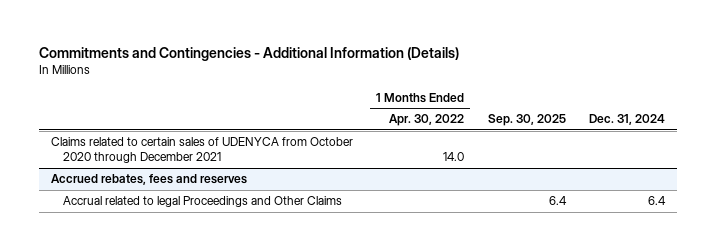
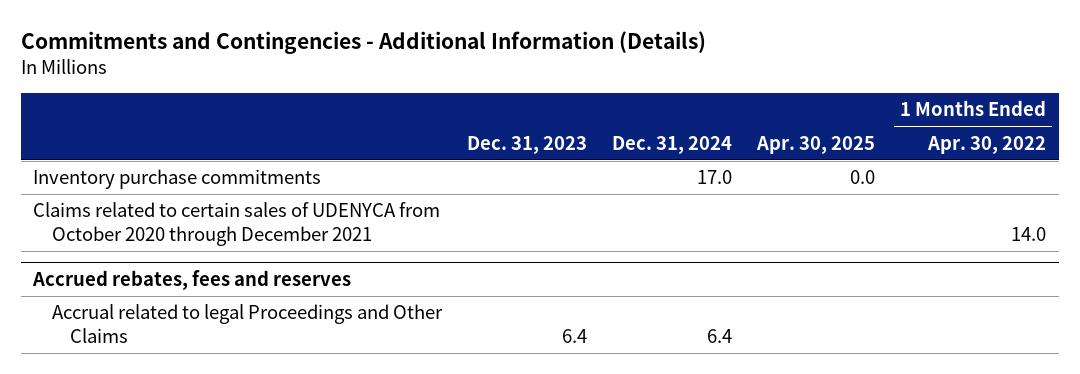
[487,114,566,127] Sep. 30, 2025 -> none
none -> [466,135,587,154] Dec. 31, 2023
none -> [756,135,876,154] Apr. 30, 2025
none -> [33,169,322,190] Inventory purchase commitments

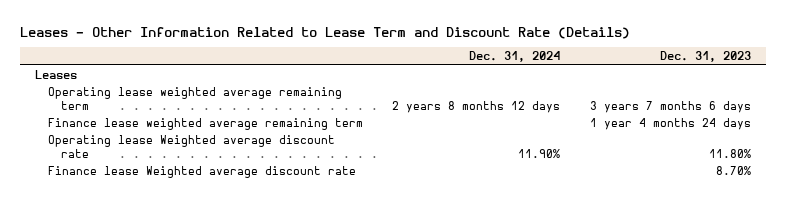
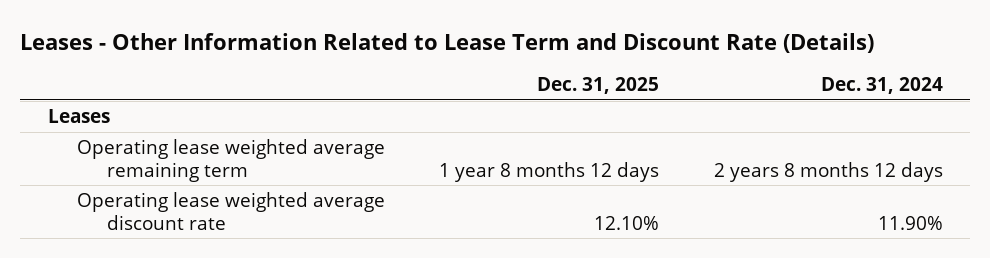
[659,51,751,63] Dec. 31, 2023 -> none
none -> [537,77,660,95] Dec. 31, 2025
[48,117,364,130] Finance lease weighted average remaining term -> none
[48,165,357,178] Finance lease Weighted average discount rate -> none
[48,134,336,158] Operating lease Weighted average discount rate -> [77,192,386,230] Operating lease weighted average discount rate

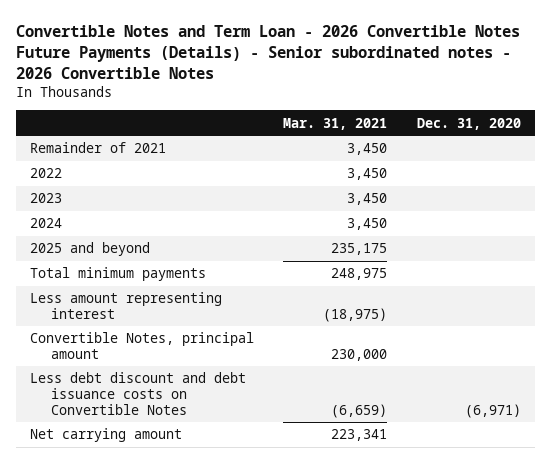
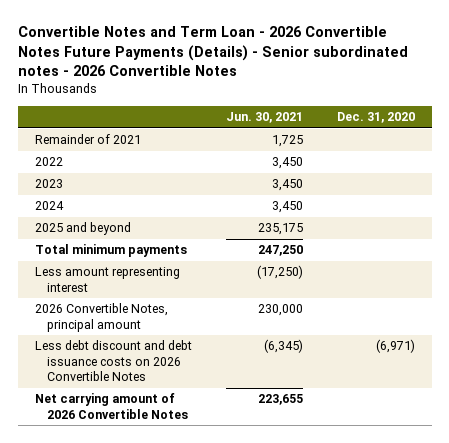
[283,117,388,130] Mar. 31, 2021 -> none
none -> [225,112,303,124] Jun. 30, 2021
[30,332,255,359] Convertible Notes, principal amount -> [34,303,168,332] 2026 Convertible Notes, principal amount
[30,372,247,415] Less debt discount and debt issuance costs on Convertible Notes -> [34,340,192,382] Less debt discount and debt issuance costs on 2026 Convertible Notes
[30,428,183,443] Net carrying amount -> [34,393,188,419] Net carrying amount of 2026 Convertible Notes

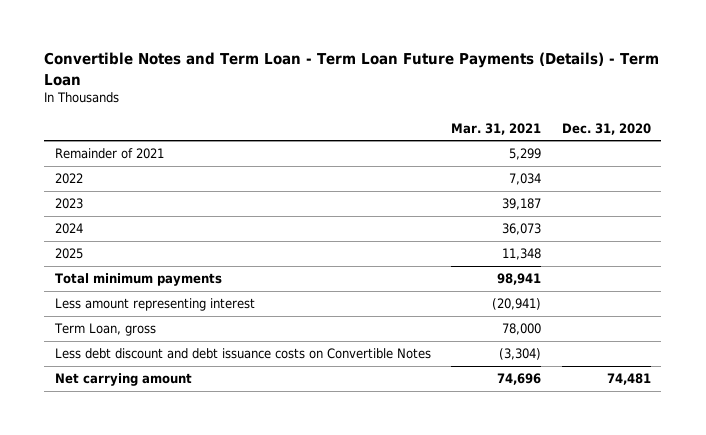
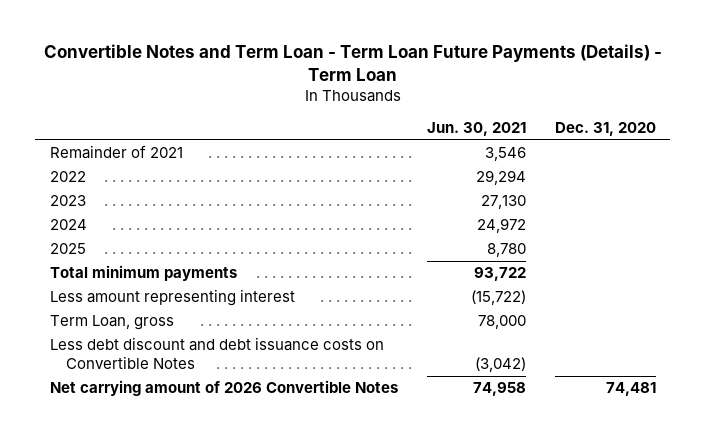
[451,122,542,135] Mar. 31, 2021 -> none
none -> [426,122,526,137] Jun. 30, 2021
[54,373,192,387] Net carrying amount -> [49,380,398,397] Net carrying amount of 2026 Convertible Notes

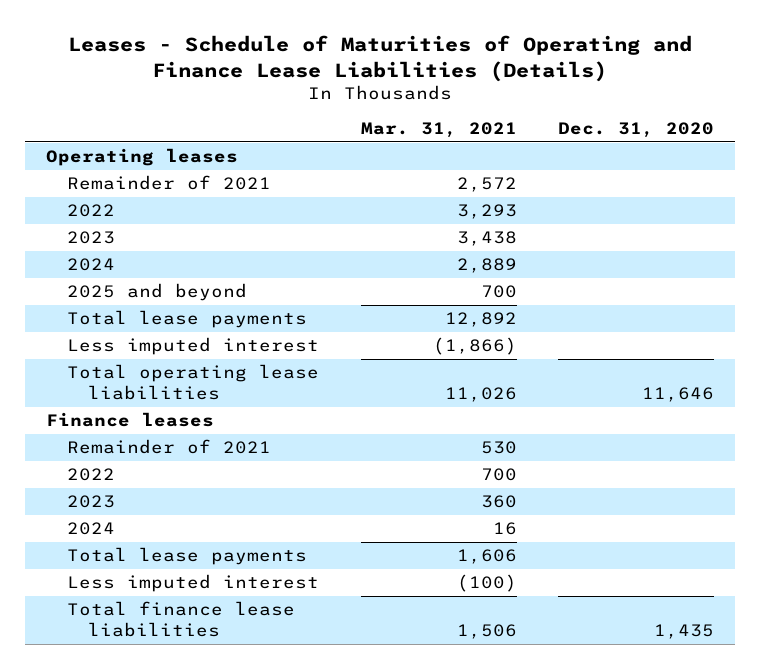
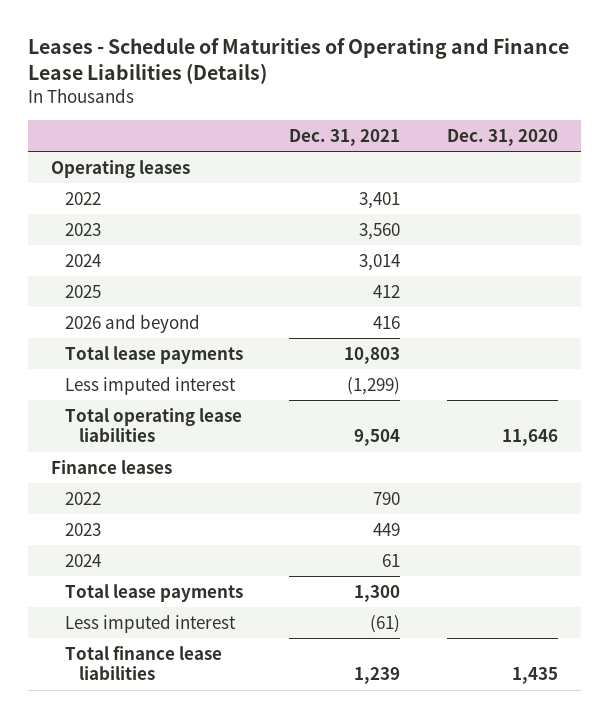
[360,122,517,139] Mar. 31, 2021 -> none
none -> [289,128,401,146] Dec. 31, 2021
[67,175,272,191] Remainder of 2021 -> none
[67,283,248,302] 2025 and beyond -> [65,284,102,298] 2025
none -> [65,313,201,333] 2026 and beyond
[67,439,272,455] Remainder of 2021 -> none

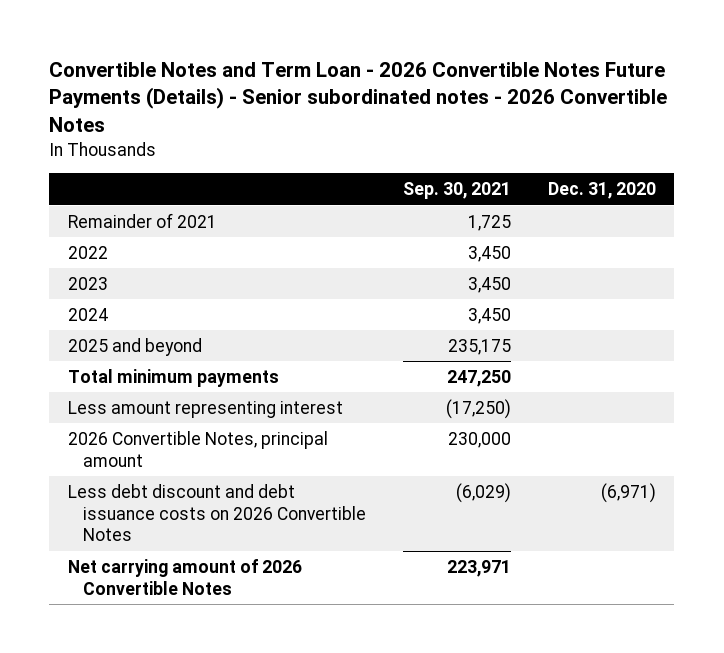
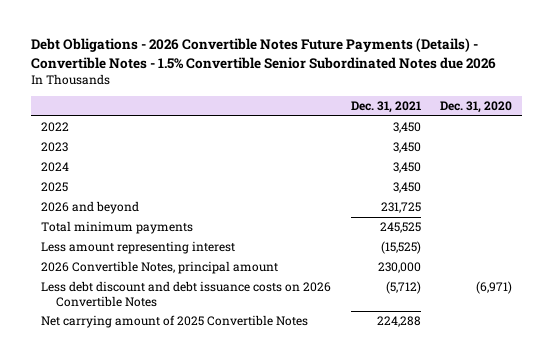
[49,61,668,132] Convertible Notes and Term Loan - 2026 Convertible Notes Future Payments (Details) - Senior subordinated notes - 2026 Convertible Notes -> [30,38,496,69] Debt Obligations - 2026 Convertible Notes Future Payments (Details) - Convertible Notes - 1.5% Convertible Senior Subordinated Notes due 2026
[402,182,511,200] Sep. 30, 2021 -> none
none -> [350,101,421,114] Dec. 31, 2021
[67,212,217,228] Remainder of 2021 -> none
none -> [40,182,68,193] 2025
[67,337,202,356] 2025 and beyond -> [40,201,139,215] 2026 and beyond
[67,558,302,595] Net carrying amount of 2026 Convertible Notes -> [40,315,308,329] Net carrying amount of 2025 Convertible Notes

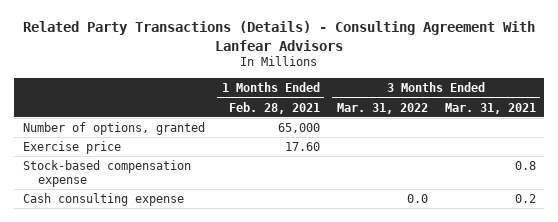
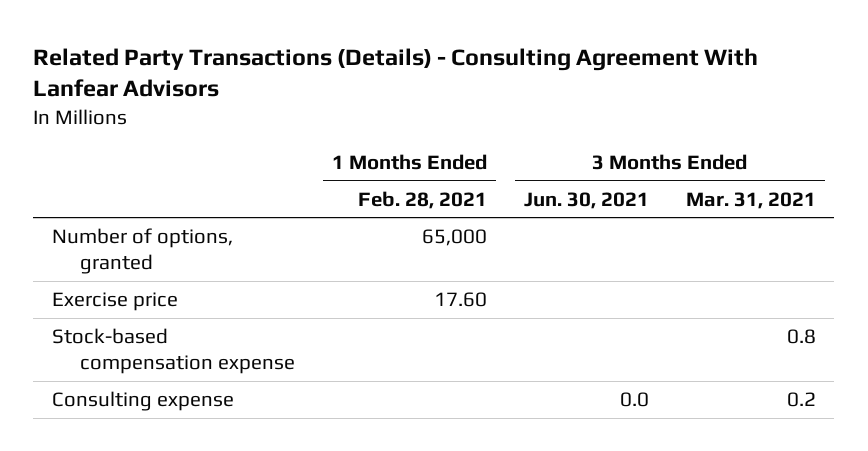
[336,102,428,114] Mar. 31, 2022 -> none
none -> [523,191,649,209] Jun. 30, 2021
[22,192,184,206] Cash consulting expense -> [51,390,234,411] Consulting expense

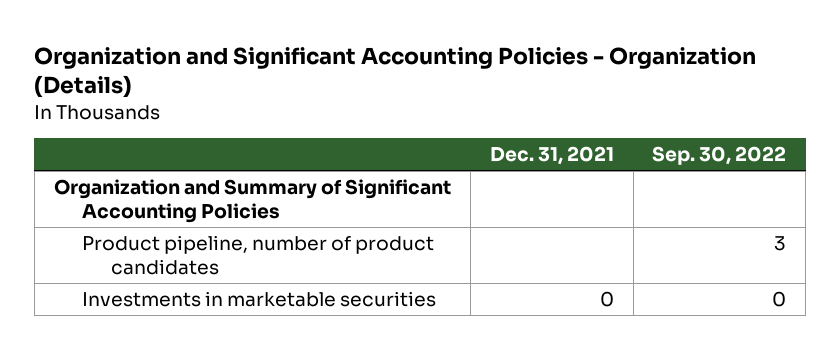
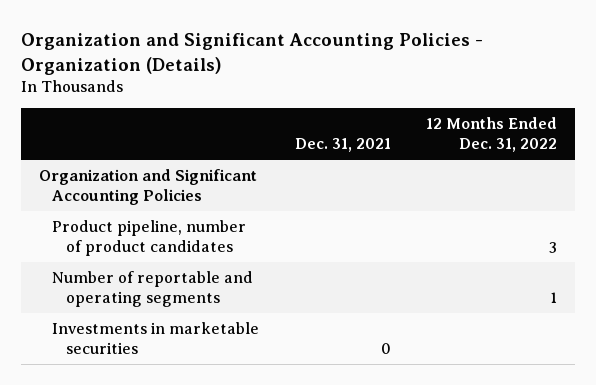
[652,146,787,166] Sep. 30, 2022 -> none
none -> [426,117,558,152] 12 Months Ended Dec. 31, 2022
[53,179,451,223] Organization and Summary of Significant Accounting Policies -> [39,169,258,205] Organization and Significant Accounting Policies
none -> [52,271,254,307] Number of reportable and operating segments

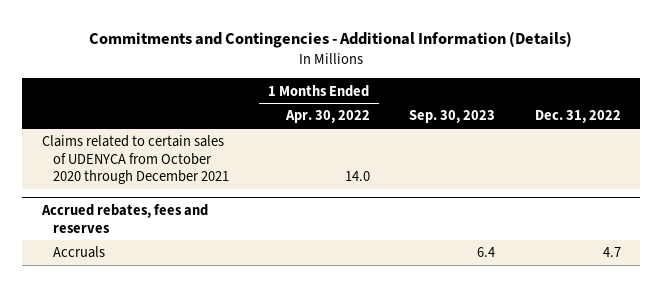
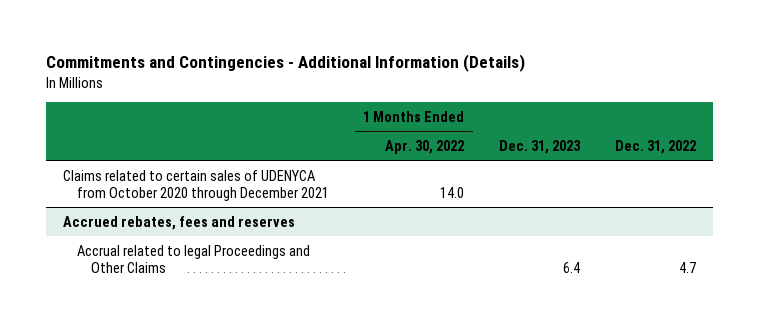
[409,110,496,124] Sep. 30, 2023 -> none
none -> [499,139,582,154] Dec. 31, 2023
[53,246,106,259] Accruals -> none
none -> [76,244,310,274] Accrual related to legal Proceedings and Other Claims

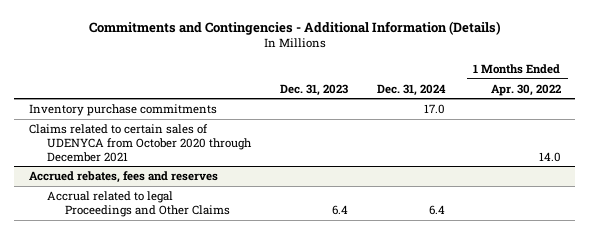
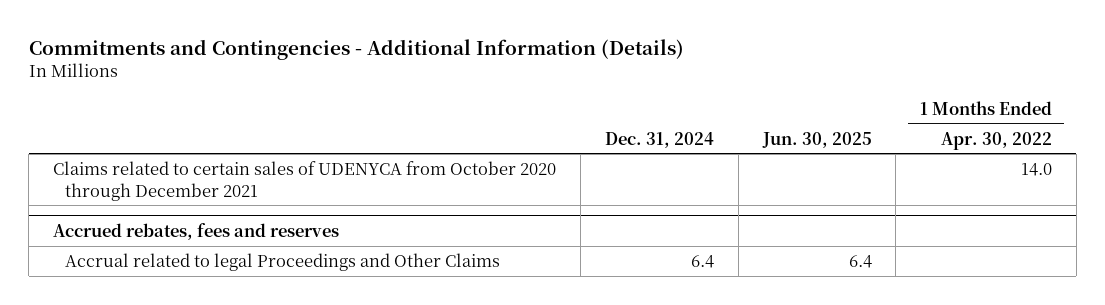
[279,83,348,96] Dec. 31, 2023 -> none
none -> [761,131,872,148] Jun. 30, 2025
[28,104,217,117] Inventory purchase commitments -> none

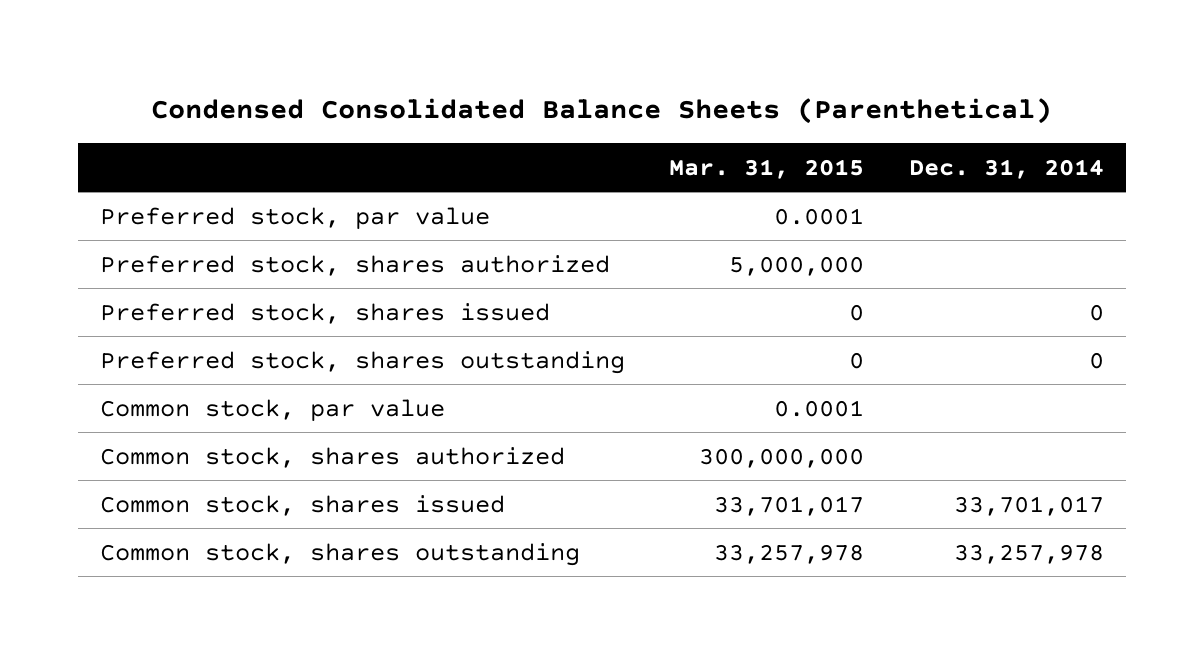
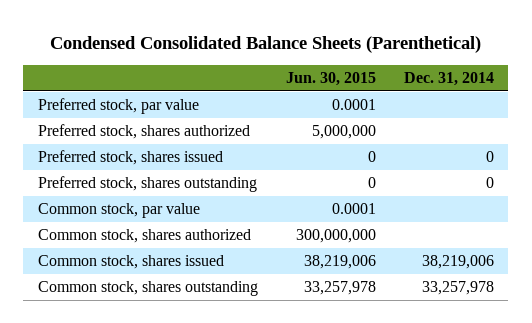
[669,158,865,179] Mar. 31, 2015 -> none
none -> [285,72,376,87] Jun. 30, 2015
[953,495,1104,516] 33,701,017 -> [422,255,495,270] 38,219,006

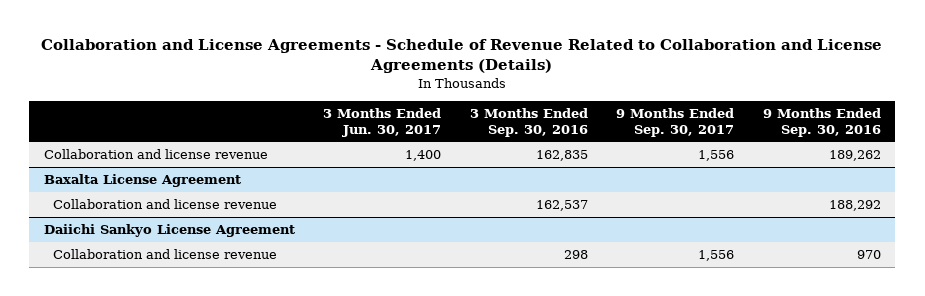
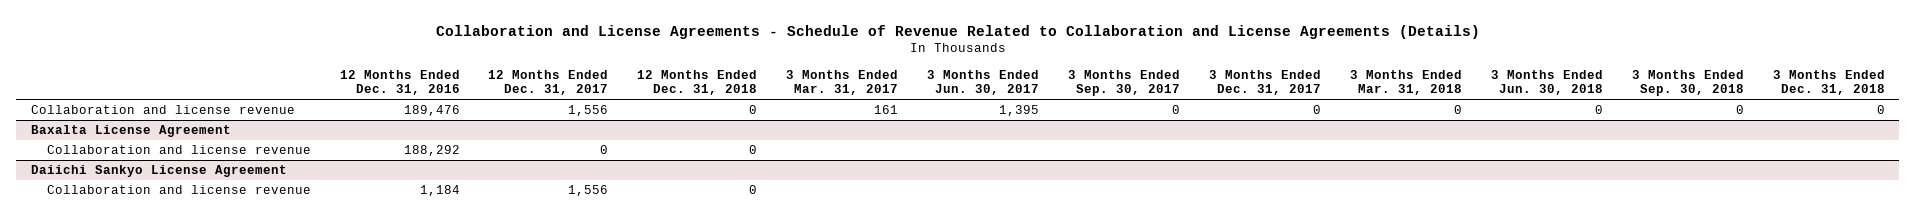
[469,108,588,137] 3 Months Ended Sep. 30, 2016 -> none
[616,108,735,137] 9 Months Ended Sep. 30, 2017 -> none
[763,108,882,137] 9 Months Ended Sep. 30, 2016 -> none
none -> [339,69,460,96] 12 Months Ended Dec. 31, 2016
none -> [488,69,609,96] 12 Months Ended Dec. 31, 2017
none -> [637,69,758,96] 12 Months Ended Dec. 31, 2018
none -> [786,69,899,96] 3 Months Ended Mar. 31, 2017
none -> [1068,69,1181,97] 3 Months Ended Sep. 30, 2017
none -> [1209,69,1322,96] 3 Months Ended Dec. 31, 2017
none -> [1350,69,1463,96] 3 Months Ended Mar. 31, 2018
none -> [1491,69,1604,96] 3 Months Ended Jun. 30, 2018
none -> [1632,69,1745,97] 3 Months Ended Sep. 30, 2018
none -> [1772,69,1885,96] 3 Months Ended Dec. 31, 2018
[405,150,442,162] 1,400 -> [999,105,1040,117] 1,395

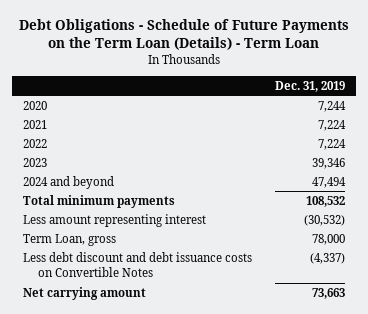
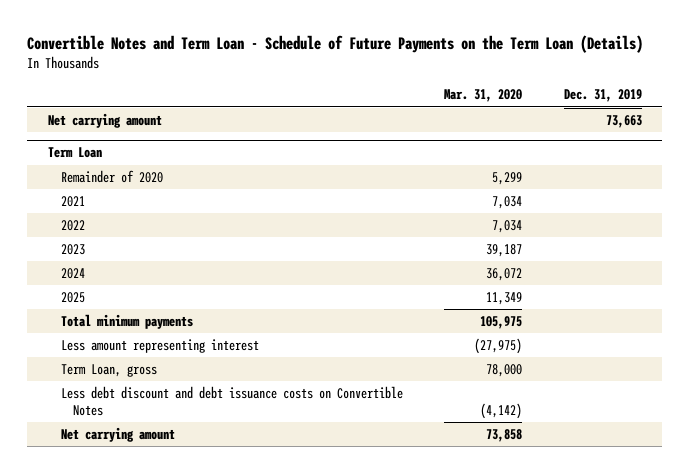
[19,19,350,51] Debt Obligations - Schedule of Future Payments on the Term Loan (Details) - Term Loan -> [27,35,644,54] Convertible Notes and Term Loan - Schedule of Future Payments on the Term Loan (Details)
none -> [444,89,523,103] Mar. 31, 2020
[23,100,48,110] 2020 -> none
[23,119,48,129] 2021 -> none
[23,138,48,148] 2022 -> none
[23,157,48,167] 2023 -> none
[23,175,115,189] 2024 and beyond -> none
[23,194,176,208] Total minimum payments -> none
[23,213,207,227] Less amount representing interest -> none
[23,233,117,246] Term Loan, gross -> none
[23,251,253,278] Less debt discount and debt issuance costs on Convertible Notes -> none
none -> [47,147,102,159] Term Loan
none -> [60,170,163,184] Remainder of 2020
none -> [60,196,85,208] 2021
none -> [60,220,85,232] 2022
none -> [60,244,85,256] 2023
none -> [60,268,85,280] 2024
none -> [60,292,85,304] 2025
none -> [60,314,193,330] Total minimum payments
none -> [60,339,259,354] Less amount representing interest
none -> [60,364,157,378] Term Loan, gross
none -> [60,386,403,416] Less debt discount and debt issuance costs on Convertible Notes
none -> [60,427,175,443] Net carrying amount

